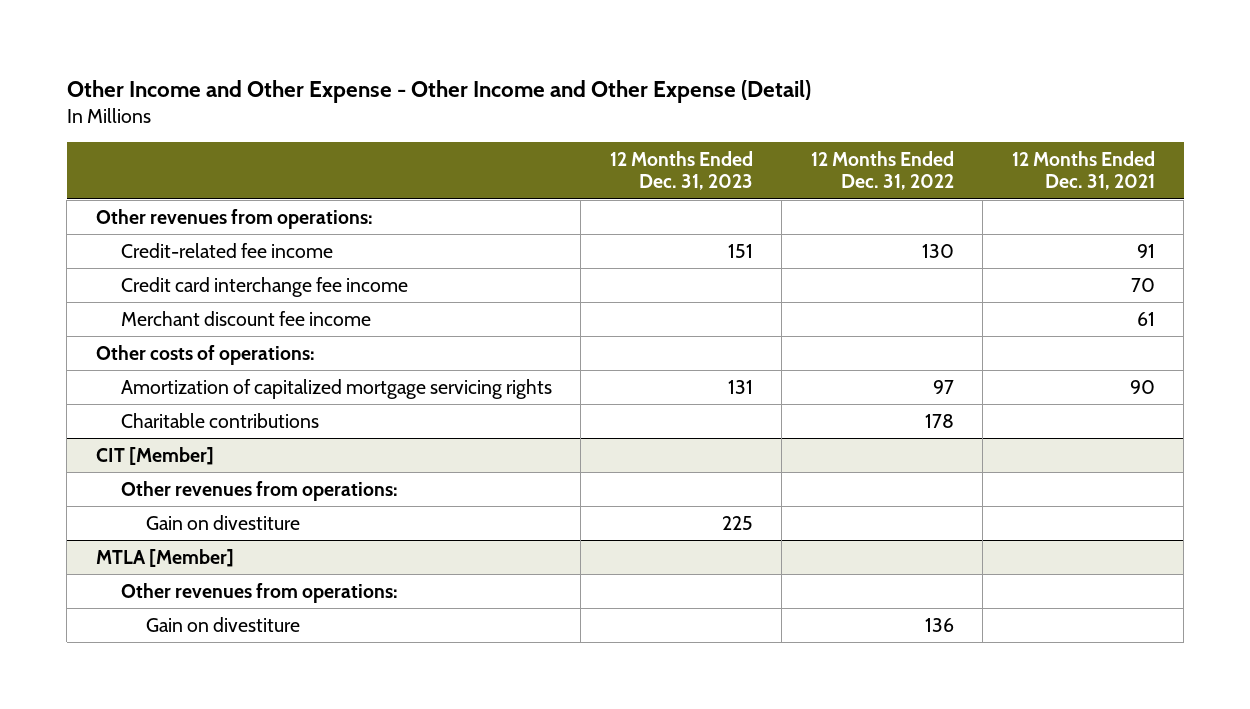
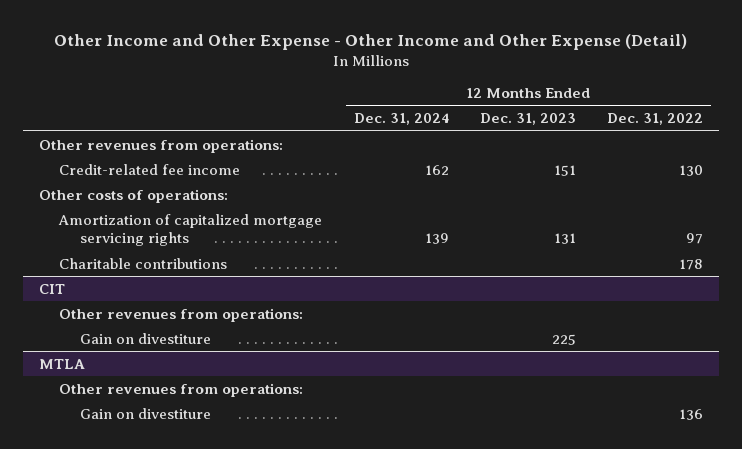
[1011,150,1155,191] 12 Months Ended Dec. 31, 2021 -> none
none -> [353,113,449,126] Dec. 31, 2024
[121,276,409,297] Credit card interchange fee income -> none
[121,310,372,326] Merchant discount fee income -> none
[95,446,214,465] CIT [Member] -> [38,283,65,294] CIT
[95,548,234,567] MTLA [Member] -> [38,358,85,369] MTLA

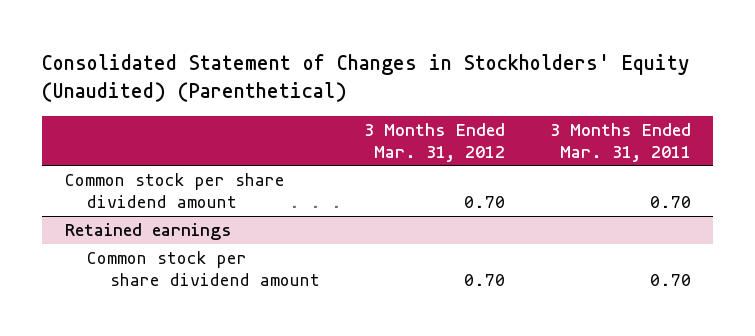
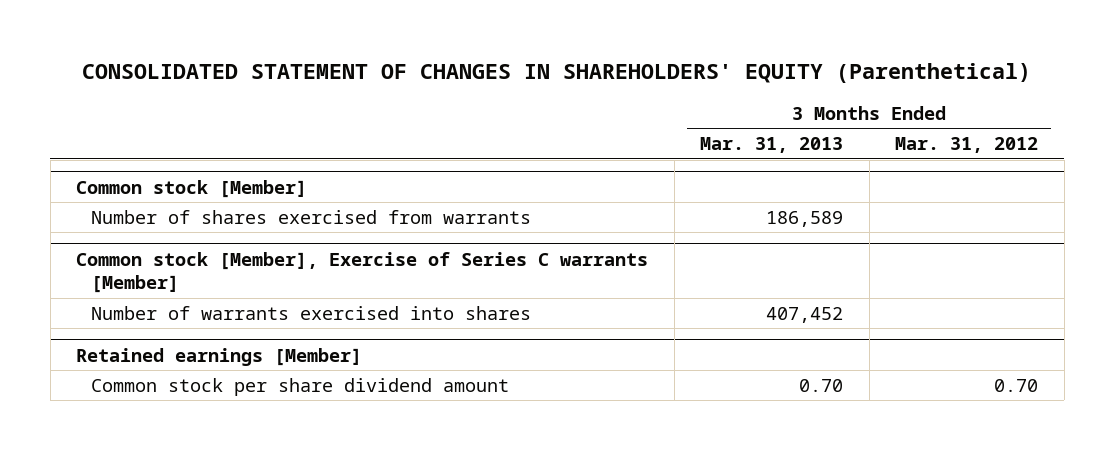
[42,54,691,102] Consolidated Statement of Changes in Stockholders' Equity (Unaudited) (Parenthetical) -> [82,63,1032,84] CONSOLIDATED STATEMENT OF CHANGES IN SHAREHOLDERS' EQUITY (Parenthetical)
[549,122,691,162] 3 Months Ended Mar. 31, 2011 -> none
none -> [700,137,844,154] Mar. 31, 2013
[64,173,285,209] Common stock per share dividend amount -> none
none -> [76,179,308,198] Common stock [Member]
none -> [90,209,531,224] Number of shares exercised from warrants
none -> [76,251,649,294] Common stock [Member], Exercise of Series C warrants [Member]
none -> [90,305,531,320] Number of warrants exercised into shares
[64,223,232,241] Retained earnings -> [76,347,363,366] Retained earnings [Member]

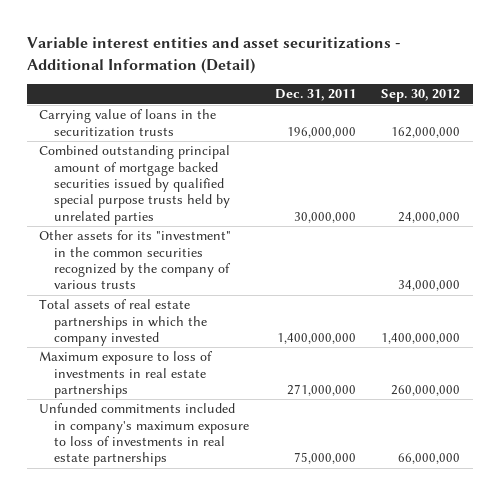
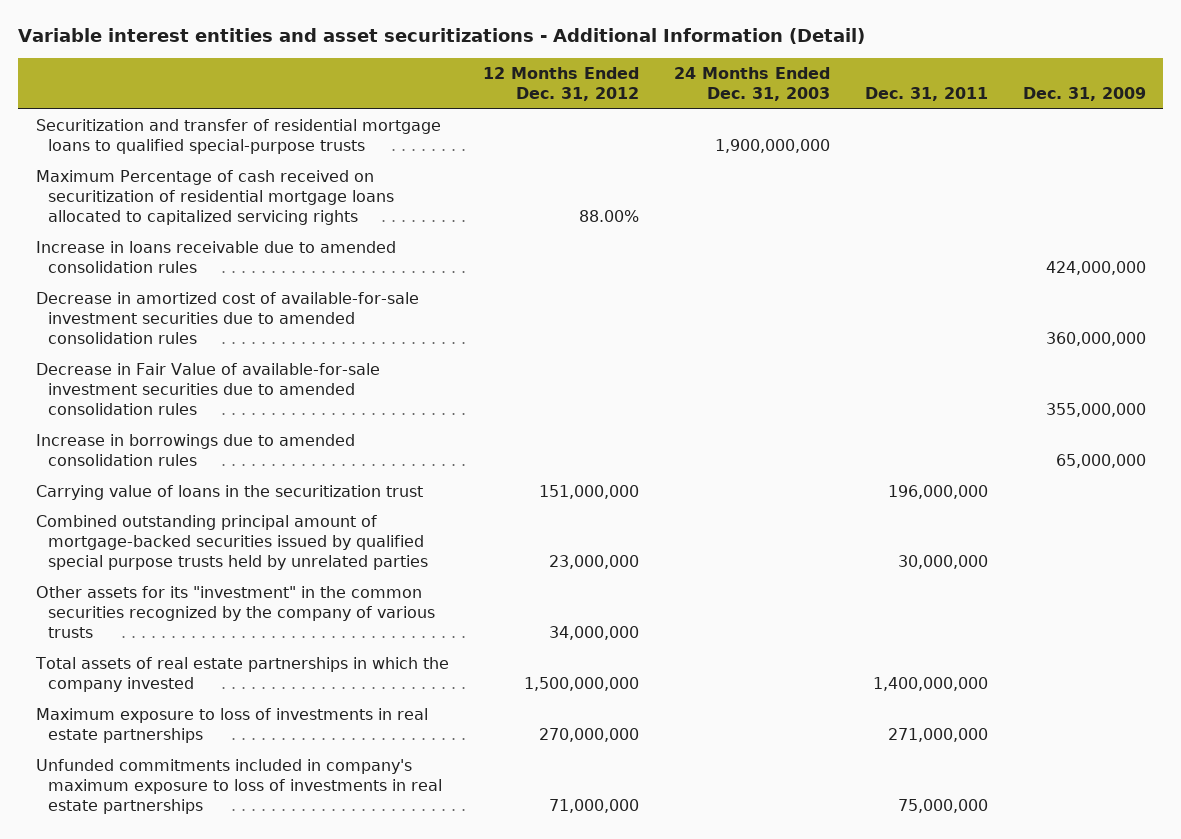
[381,89,461,103] Sep. 30, 2012 -> none
none -> [483,67,640,102] 12 Months Ended Dec. 31, 2012
none -> [674,67,831,102] 24 Months Ended Dec. 31, 2003
none -> [1022,87,1146,102] Dec. 31, 2009
none -> [35,118,441,155] Securitization and transfer of residential mortgage loans to qualified special-purpose trusts
none -> [35,169,395,226] Maximum Percentage of cash received on securitization of residential mortgage loans allocated to capitalized servicing rights
none -> [35,240,396,274] Increase in loans receivable due to amended consolidation rules
none -> [35,291,419,345] Decrease in amortized cost of available-for-sale investment securities due to amended consolidation rules
none -> [35,362,380,416] Decrease in Fair Value of available-for-sale investment securities due to amended consolidation rules
none -> [35,433,355,467] Increase in borrowings due to amended consolidation rules
[39,109,217,137] Carrying value of loans in the securitization trusts -> [35,484,423,500] Carrying value of loans in the securitization trust
[39,145,231,225] Combined outstanding principal amount of mortgage backed securities issued by qualified special purpose trusts held by unrelated parties -> [35,514,429,571] Combined outstanding principal amount of mortgage-backed securities issued by qualified special purpose trusts held by unrelated parties

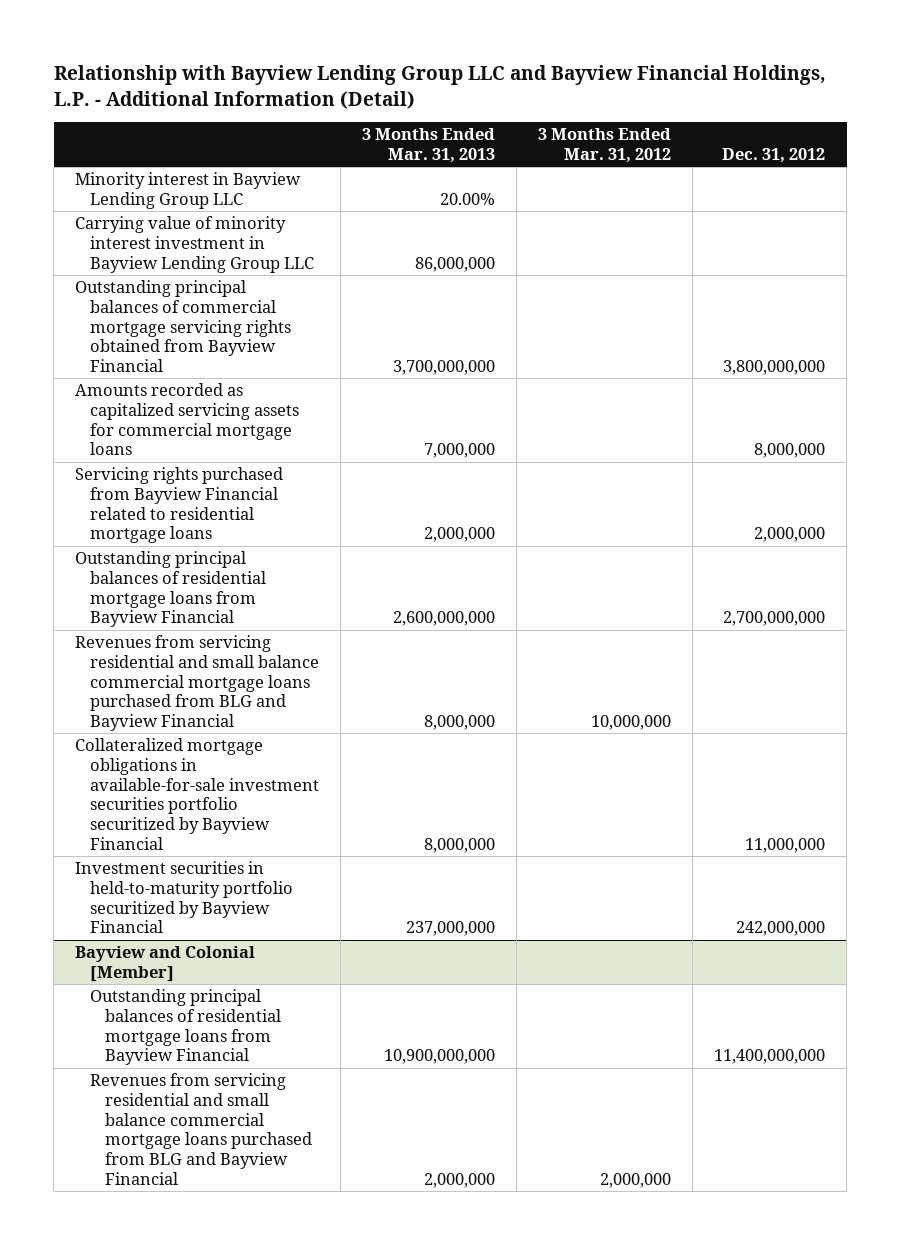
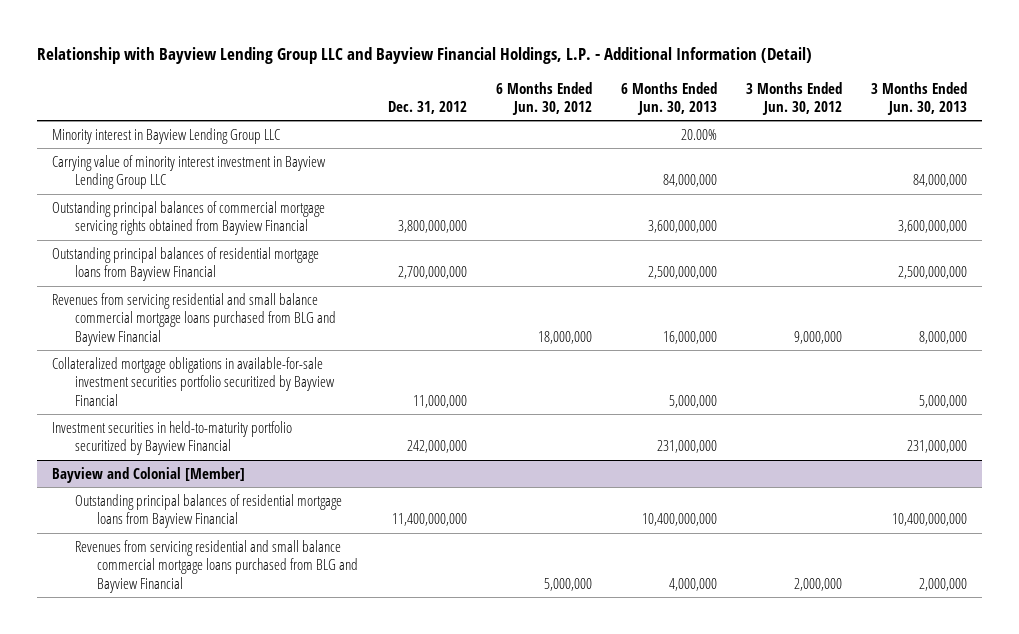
[362,128,496,163] 3 Months Ended Mar. 31, 2013 -> none
[538,128,672,163] 3 Months Ended Mar. 31, 2012 -> none
none -> [495,81,592,116] 6 Months Ended Jun. 30, 2012
none -> [620,81,717,116] 6 Months Ended Jun. 30, 2013
none -> [745,81,842,116] 3 Months Ended Jun. 30, 2012
none -> [871,81,968,116] 3 Months Ended Jun. 30, 2013
[75,383,300,456] Amounts recorded as capitalized servicing assets for commercial mortgage loans -> none
[75,467,284,544] Servicing rights purchased from Bayview Financial related to residential mortgage loans -> none

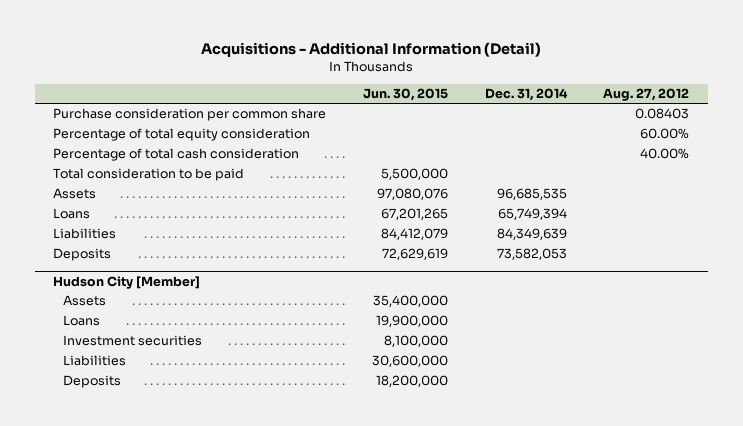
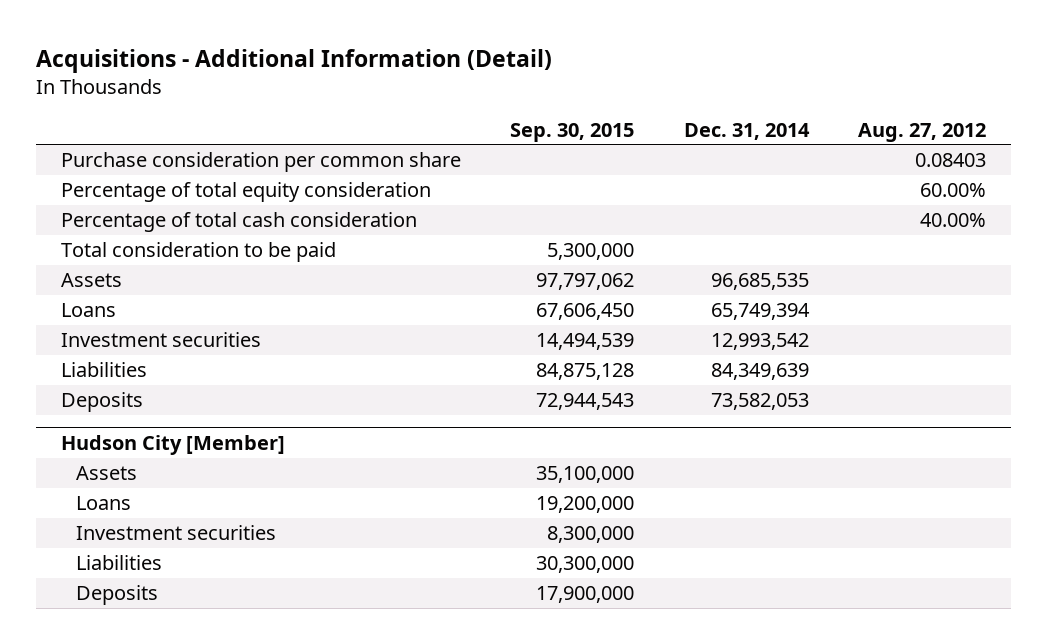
[362,88,448,102] Jun. 30, 2015 -> none
none -> [510,122,635,142] Sep. 30, 2015
none -> [60,332,261,348] Investment securities

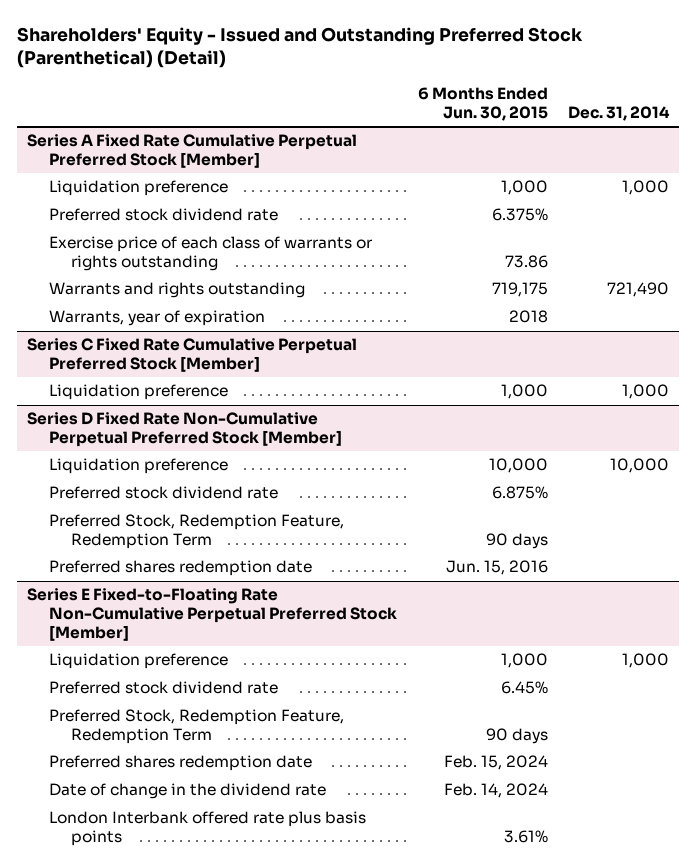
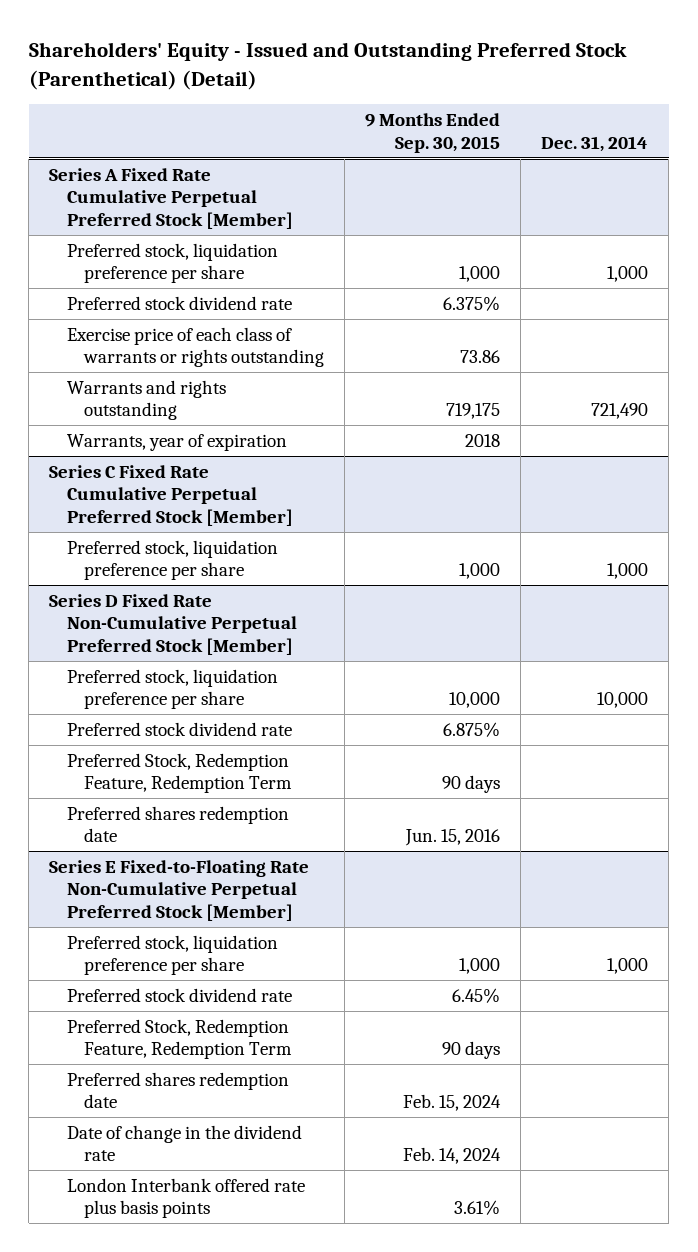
[417,87,548,121] 6 Months Ended Jun. 30, 2015 -> none
none -> [365,112,501,153] 9 Months Ended Sep. 30, 2015
[49,180,229,197] Liquidation preference -> [66,242,278,284] Preferred stock, liquidation preference per share
[49,384,229,401] Liquidation preference -> [66,539,278,581] Preferred stock, liquidation preference per share
[49,458,229,475] Liquidation preference -> [66,668,278,710] Preferred stock, liquidation preference per share
[49,653,229,670] Liquidation preference -> [66,934,278,976] Preferred stock, liquidation preference per share

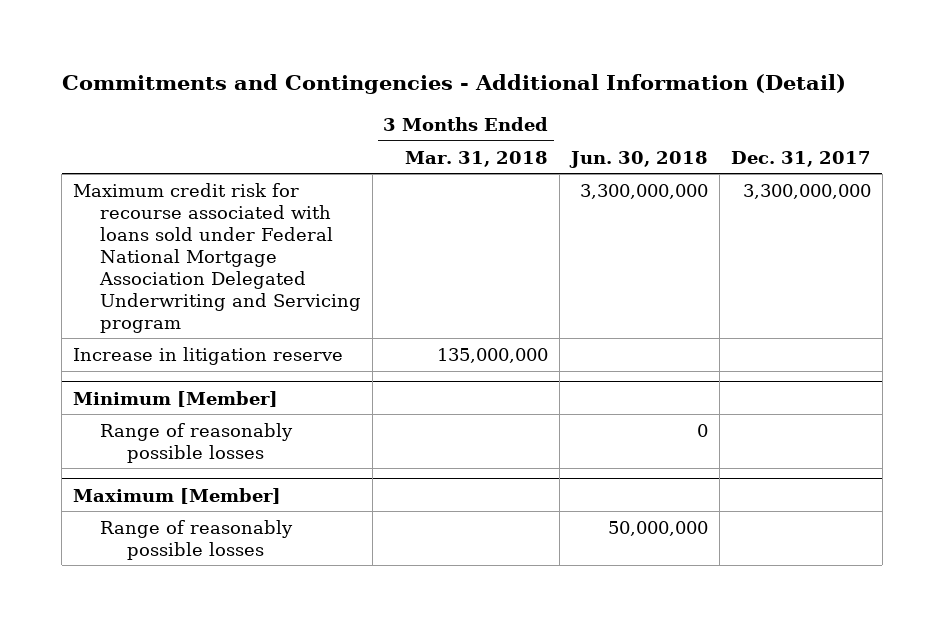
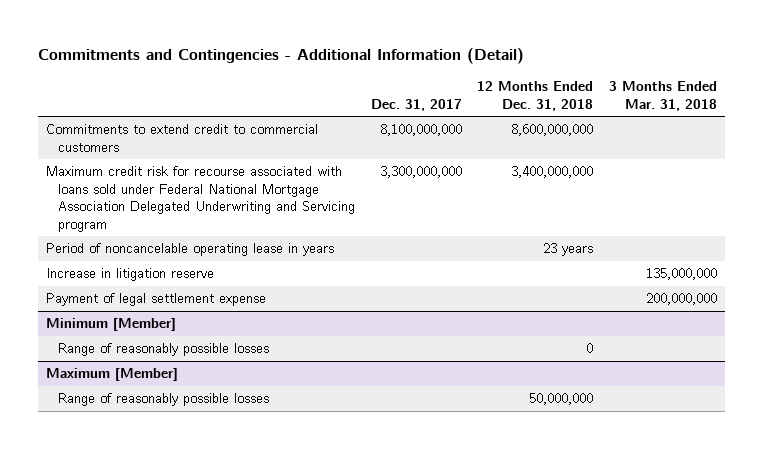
[569,150,709,168] Jun. 30, 2018 -> none
none -> [477,81,594,111] 12 Months Ended Dec. 31, 2018
none -> [45,124,318,152] Commitments to extend credit to commercial customers
none -> [45,243,334,257] Period of noncancelable operating lease in years
none -> [45,293,266,307] Payment of legal settlement expense

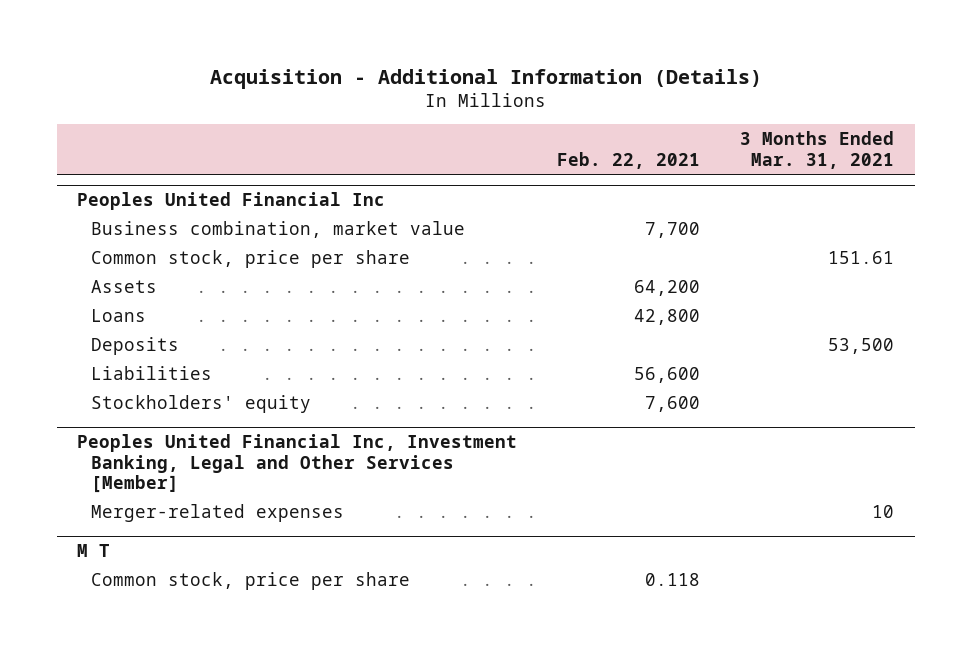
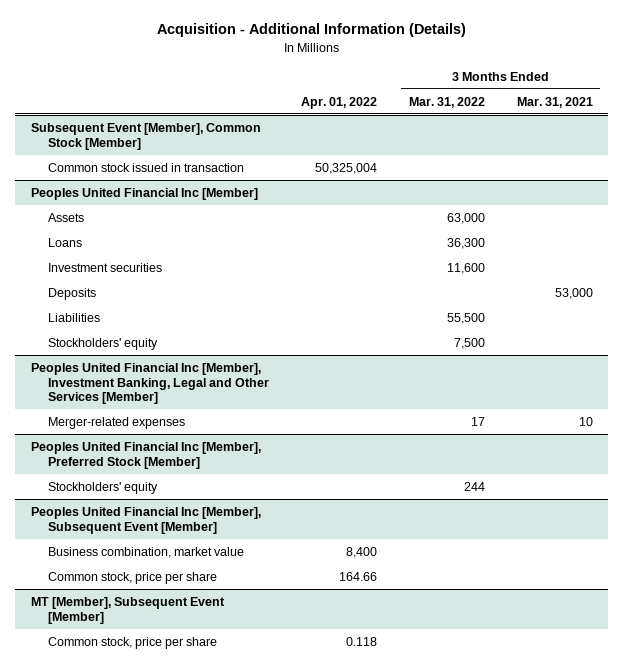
[557,151,701,169] Feb. 22, 2021 -> none
none -> [301,96,378,109] Apr. 01, 2022
none -> [408,96,485,108] Mar. 31, 2022
[91,220,466,238] Business combination, market value -> none
[91,249,411,268] Common stock, price per share -> none
none -> [30,122,261,150] Subsequent Event [Member], Common Stock [Member]
none -> [48,162,245,172] Common stock issued in transaction
[76,192,385,211] Peoples United Financial Inc -> [30,187,258,200] Peoples United Financial Inc [Member]
none -> [48,262,163,272] Investment securities
[828,337,895,354] 53,500 -> [554,287,593,299] 53,000
[76,434,517,493] Peoples United Financial Inc, Investment Banking, Legal and Other Services [Member] -> [30,362,270,405] Peoples United Financial Inc [Member], Investment Banking, Legal and Other Services [Member]
[76,544,110,558] M T -> none
[91,571,411,590] Common stock, price per share -> none
none -> [30,441,261,469] Peoples United Financial Inc [Member], Preferred Stock [Member]
none -> [48,481,159,494] Stockholders' equity
none -> [30,506,261,534] Peoples United Financial Inc [Member], Subsequent Event [Member]
none -> [48,546,245,558] Business combination, market value
none -> [48,571,218,584] Common stock, price per share
none -> [30,596,225,624] MT [Member], Subsequent Event [Member]
none -> [48,636,218,649] Common stock, price per share

